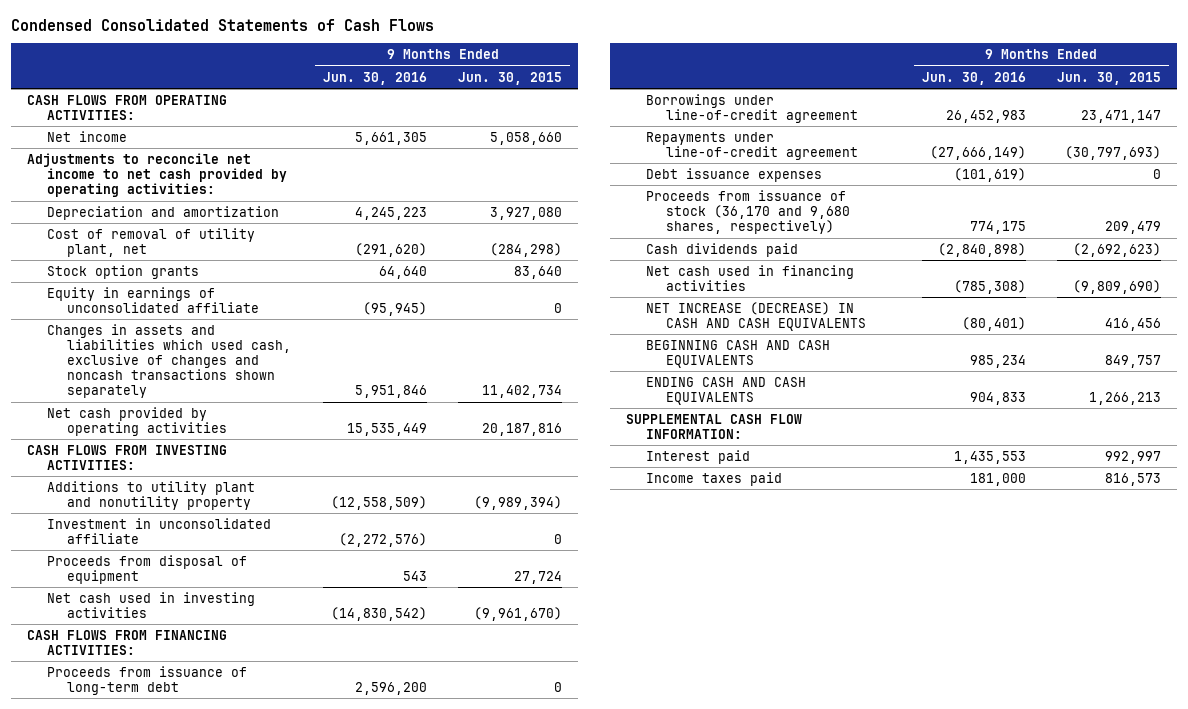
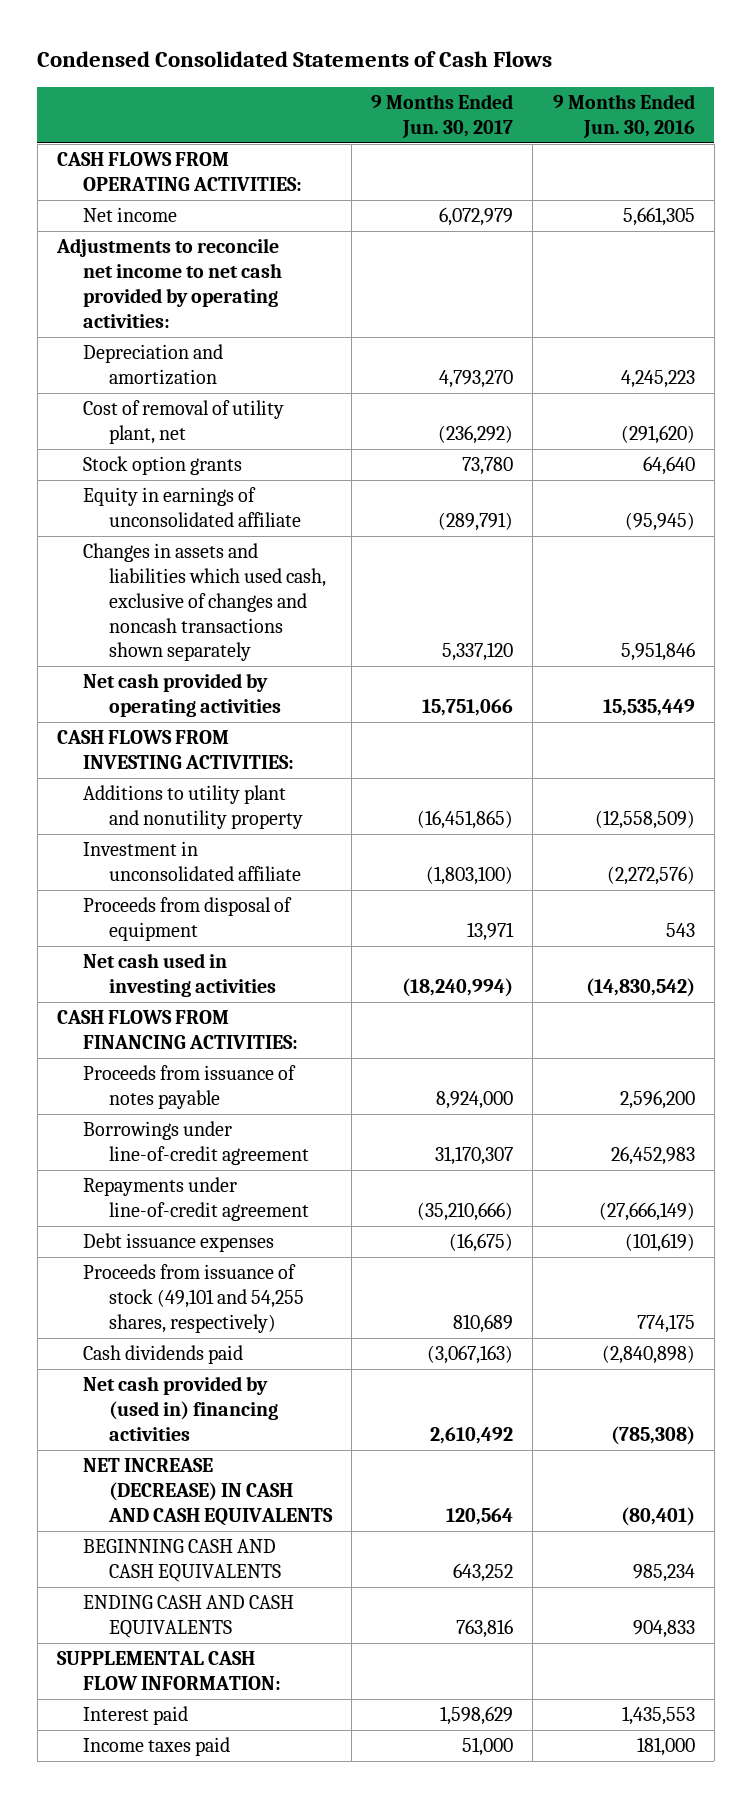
[458,71,563,85] Jun. 30, 2015 -> none
none -> [371,94,514,138] 9 Months Ended Jun. 30, 2017
[47,665,248,695] Proceeds from issuance of long-term debt -> [82,1065,296,1110] Proceeds from issuance of notes payable
[645,189,851,235] Proceeds from issuance of stock (36,170 and 9,680 shares, respectively) -> [82,1264,304,1333] Proceeds from issuance of stock (49,101 and 54,255 shares, respectively)
[645,264,854,291] Net cash used in financing activities -> [82,1376,278,1441] Net cash provided by (used in) financing activities

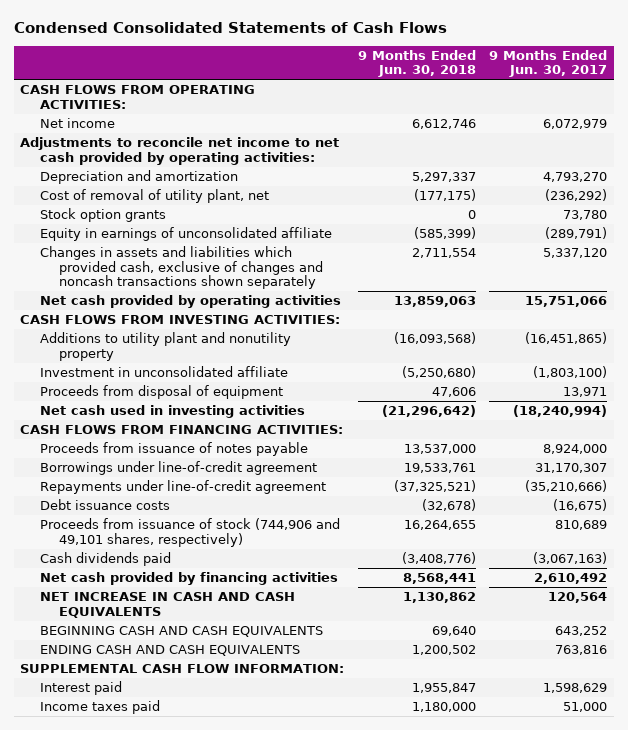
[552,94,695,138] 9 Months Ended Jun. 30, 2016 -> none
none -> [357,49,476,78] 9 Months Ended Jun. 30, 2018
[82,543,326,662] Changes in assets and liabilities which used cash, exclusive of changes and noncash transactions shown separately -> [39,246,324,289] Changes in assets and liabilities which provided cash, exclusive of changes and noncash transactions shown separately
[82,1233,274,1253] Debt issuance expenses -> [39,499,170,511] Debt issuance costs
[82,1264,304,1333] Proceeds from issuance of stock (49,101 and 54,255 shares, respectively) -> [39,518,340,547] Proceeds from issuance of stock (744,906 and 49,101 shares, respectively)
[82,1376,278,1441] Net cash provided by (used in) financing activities -> [39,572,338,586] Net cash provided by financing activities
[82,1458,333,1526] NET INCREASE (DECREASE) IN CASH AND CASH EQUIVALENTS -> [39,592,295,618] NET INCREASE IN CASH AND CASH EQUIVALENTS

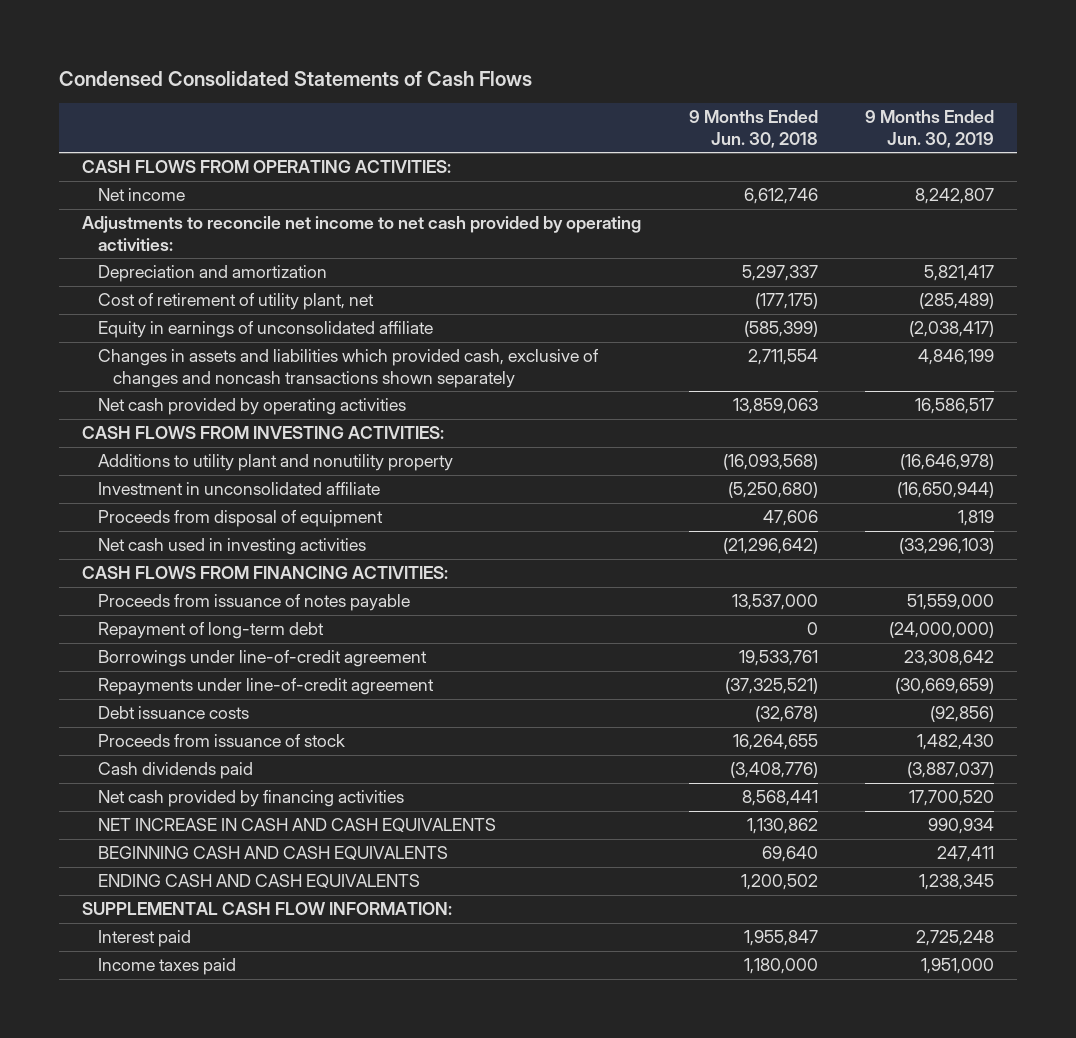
[489,49,608,78] 9 Months Ended Jun. 30, 2017 -> none
none -> [864,110,994,148] 9 Months Ended Jun. 30, 2019
[39,208,166,223] Stock option grants -> none
[39,189,269,204] Cost of removal of utility plant, net -> [97,293,374,311] Cost of retirement of utility plant, net
none -> [97,622,324,640] Repayment of long-term debt
[39,518,340,547] Proceeds from issuance of stock (744,906 and 49,101 shares, respectively) -> [97,734,345,748] Proceeds from issuance of stock

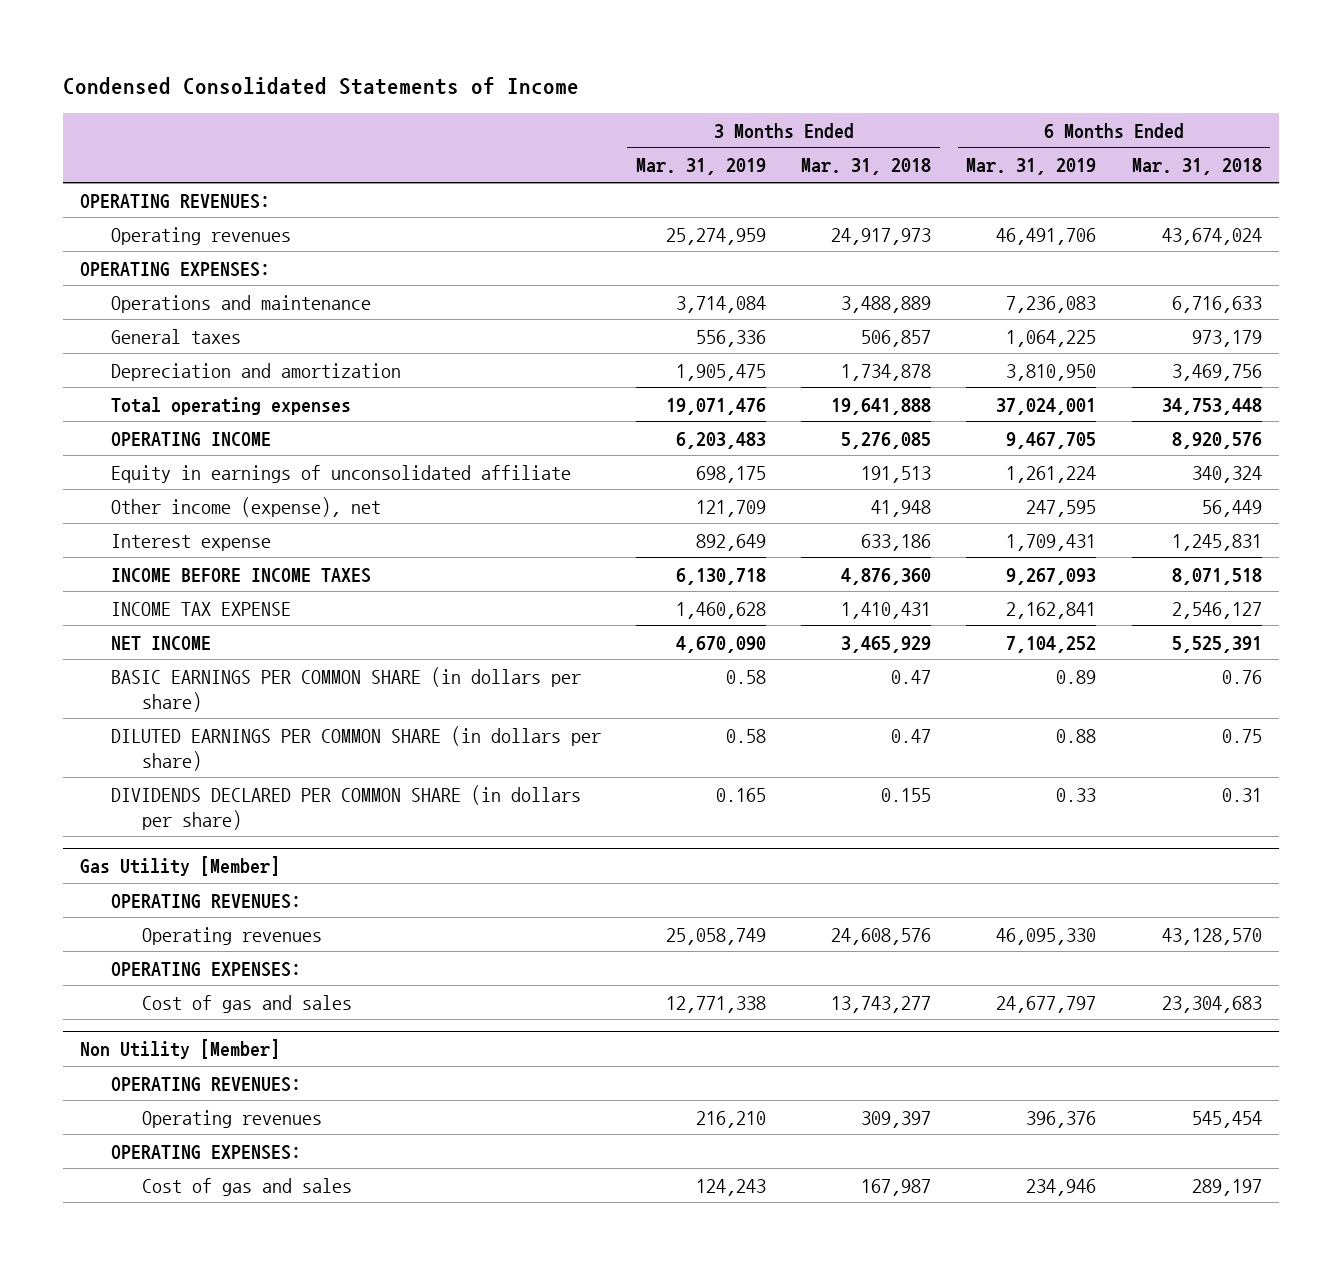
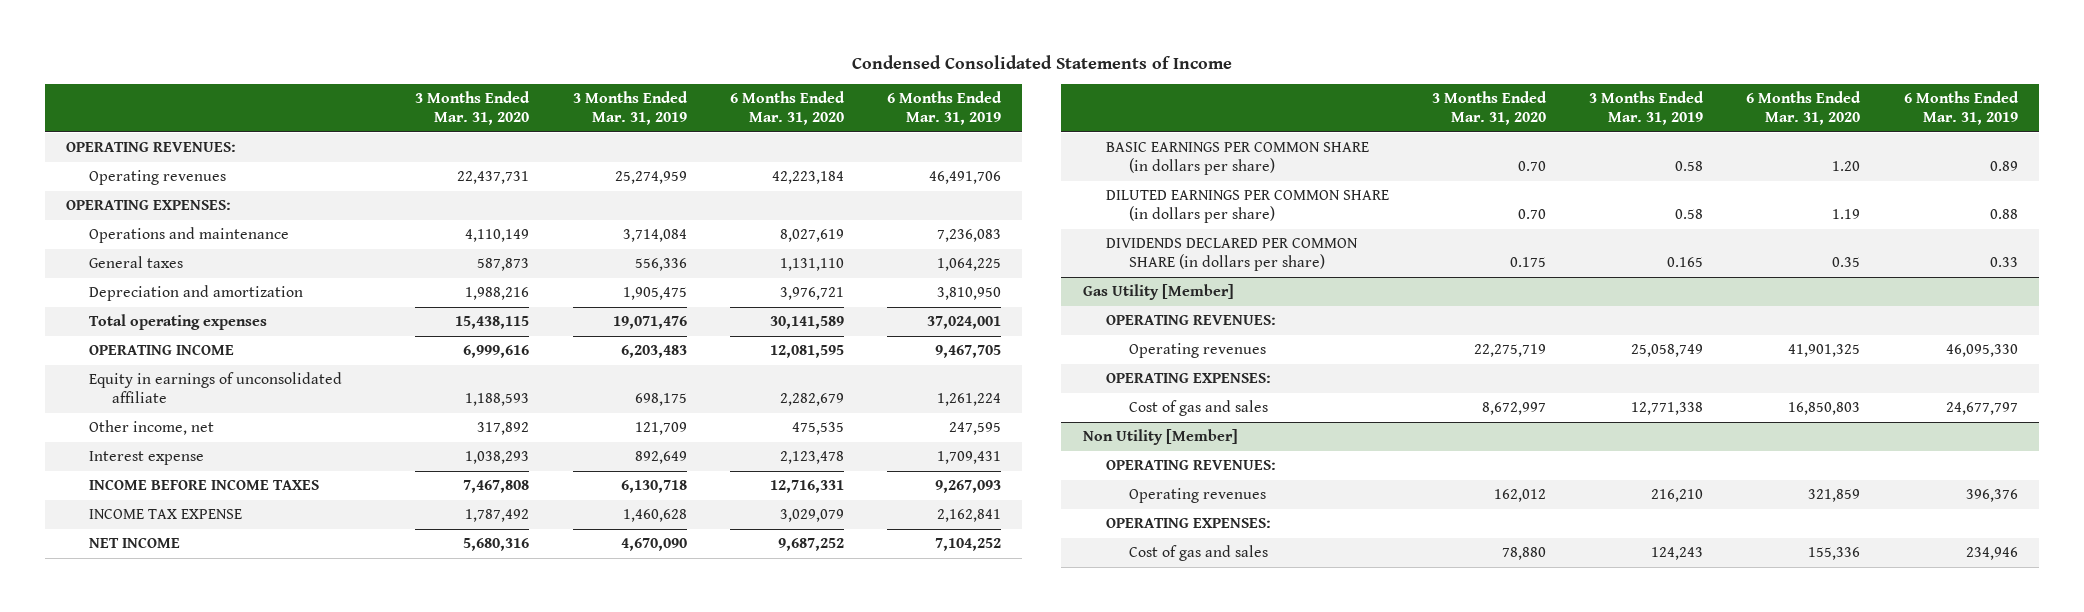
[801,158,932,176] Mar. 31, 2018 -> none
[1131,158,1262,176] Mar. 31, 2018 -> none
none -> [415,91,531,126] 3 Months Ended Mar. 31, 2020
none -> [729,91,845,126] 6 Months Ended Mar. 31, 2020
[111,496,382,517] Other income (expense), net -> [89,420,215,436] Other income, net

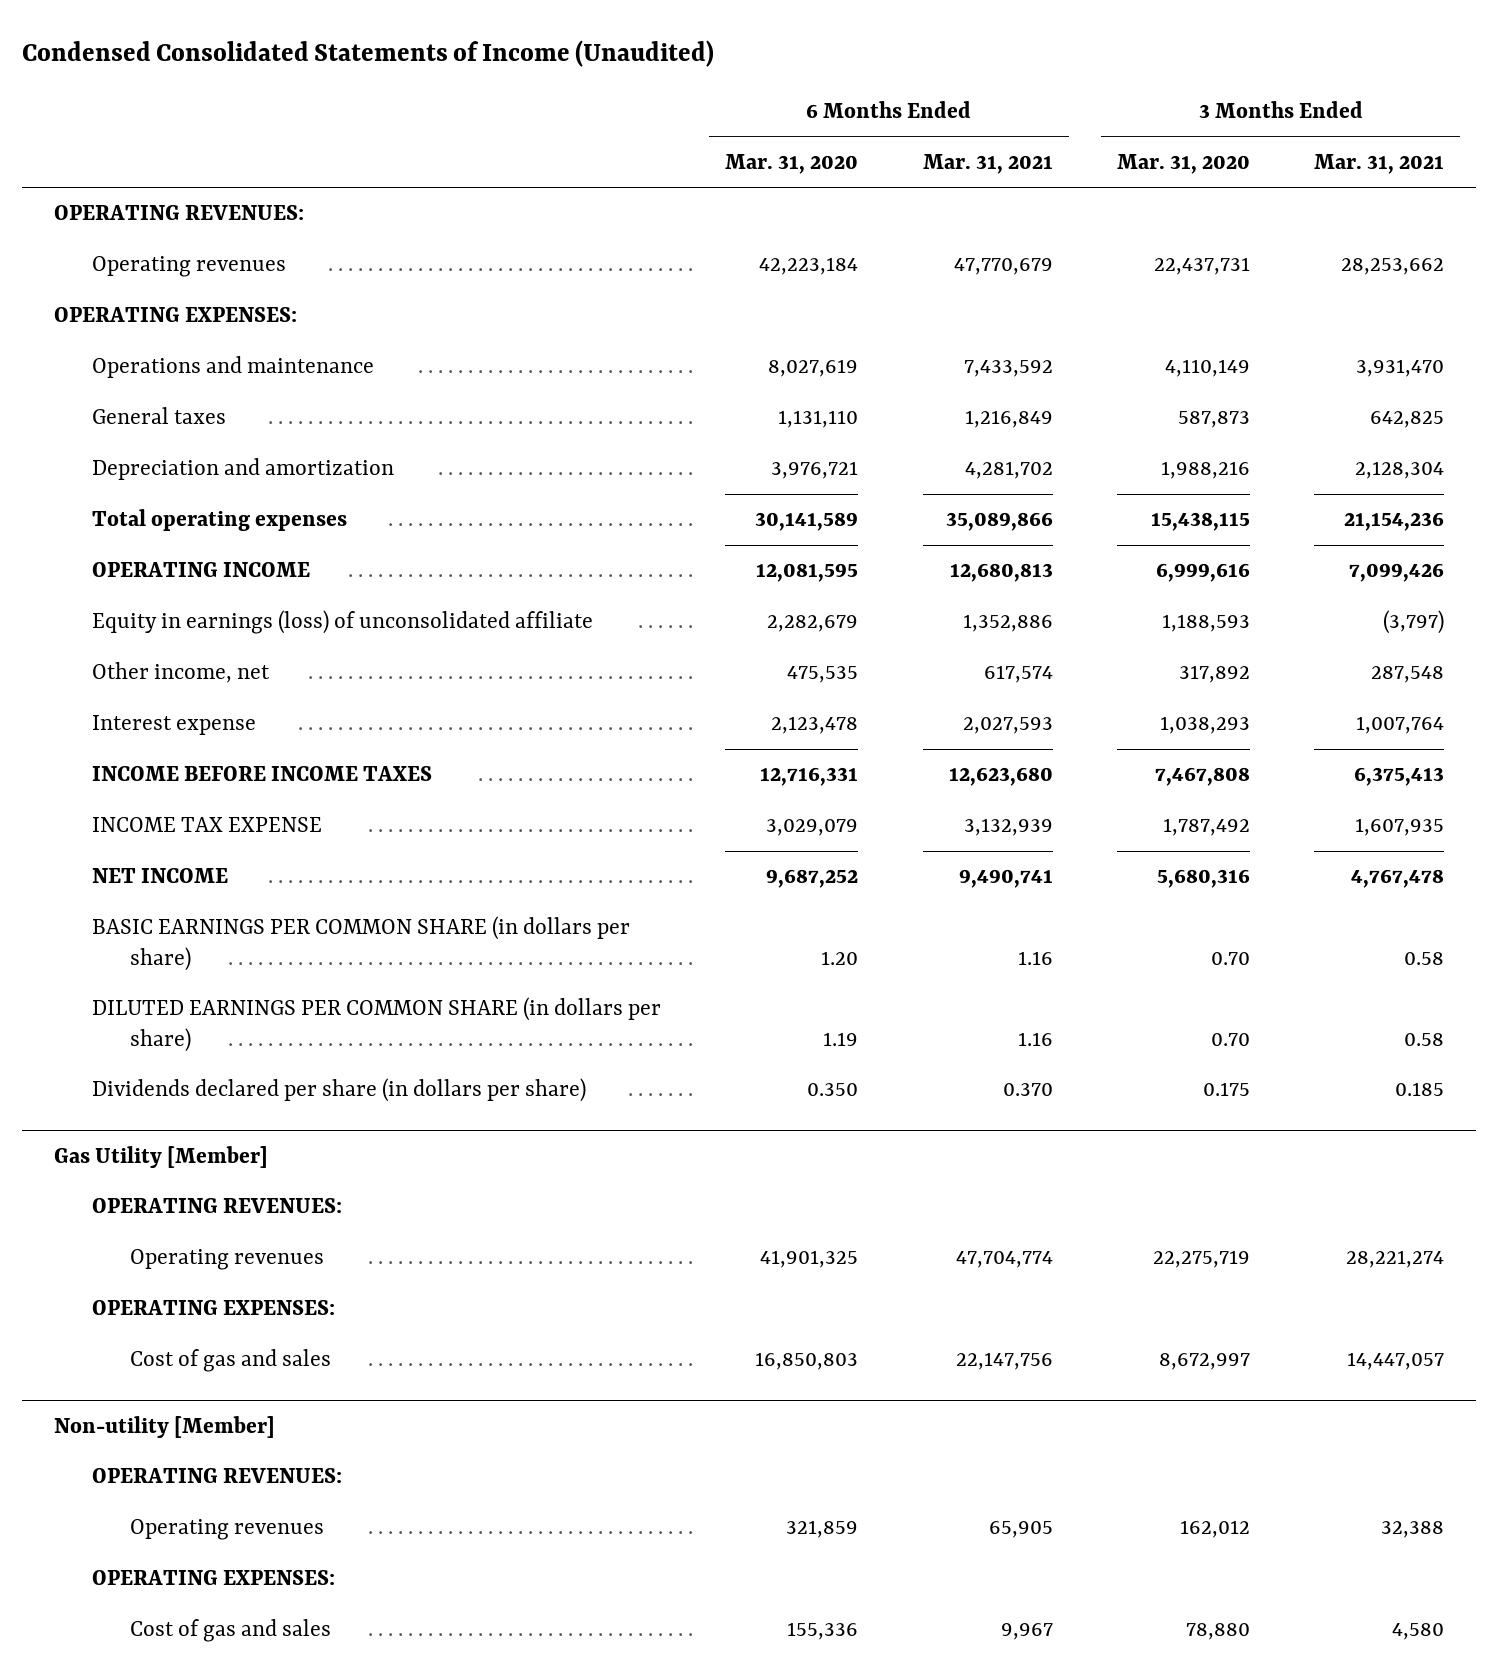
[851,54,1232,69] Condensed Consolidated Statements of Income -> [22,39,715,67] Condensed Consolidated Statements of Income (Unaudited)
[572,91,688,126] 3 Months Ended Mar. 31, 2019 -> none
[886,91,1002,126] 6 Months Ended Mar. 31, 2019 -> none
none -> [922,153,1053,174] Mar. 31, 2021
none -> [1314,153,1445,174] Mar. 31, 2021
[89,372,343,404] Equity in earnings of unconsolidated affiliate -> [92,610,594,635] Equity in earnings (loss) of unconsolidated affiliate
[1105,238,1358,272] DIVIDENDS DECLARED PER COMMON SHARE (in dollars per share) -> [92,1078,587,1103] Dividends declared per share (in dollars per share)
[1832,257,1861,268] 0.35 -> [807,1083,859,1097] 0.350
[1082,429,1238,446] Non Utility [Member] -> [54,1415,276,1438] Non-utility [Member]

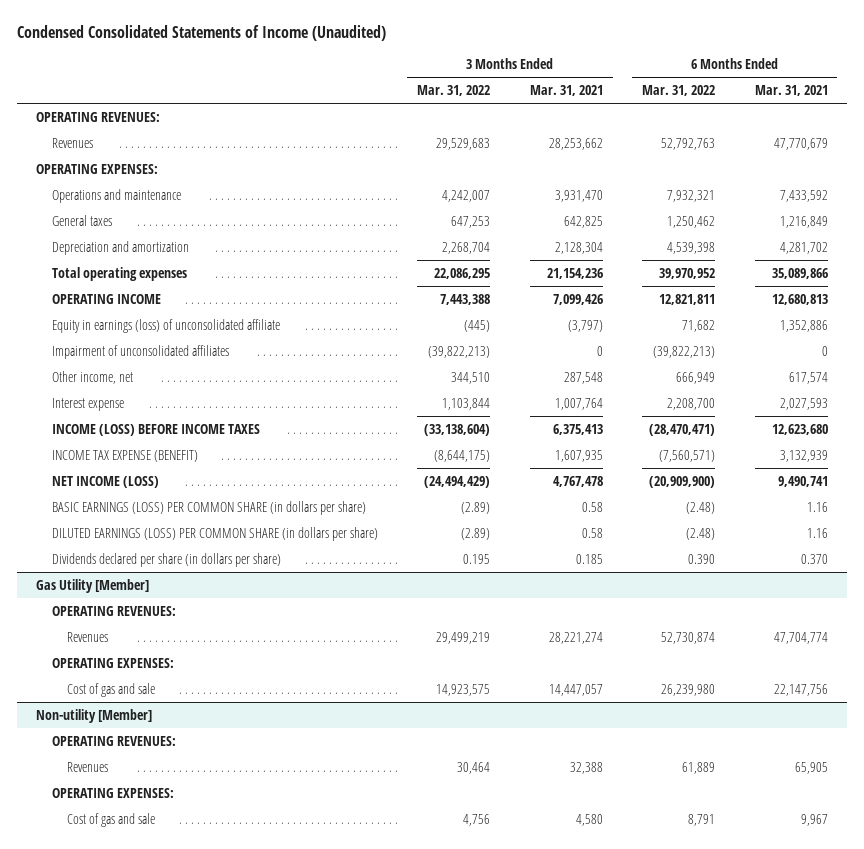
[725,153,859,174] Mar. 31, 2020 -> none
[1116,153,1250,174] Mar. 31, 2020 -> none
none -> [417,84,491,96] Mar. 31, 2022
none -> [642,84,716,96] Mar. 31, 2022
[92,256,287,278] Operating revenues -> [51,137,93,148] Revenues
none -> [51,344,229,359] Impairment of unconsolidated affiliates
[92,766,433,782] INCOME BEFORE INCOME TAXES -> [51,423,260,436] INCOME (LOSS) BEFORE INCOME TAXES
[92,817,323,833] INCOME TAX EXPENSE -> [51,449,198,462] INCOME TAX EXPENSE (BENEFIT)
[92,868,229,884] NET INCOME -> [51,475,159,488] NET INCOME (LOSS)
[92,916,631,972] BASIC EARNINGS PER COMMON SHARE (in dollars per share) -> [51,500,366,515] BASIC EARNINGS (LOSS) PER COMMON SHARE (in dollars per share)
[92,997,662,1053] DILUTED EARNINGS PER COMMON SHARE (in dollars per share) -> [51,526,378,541] DILUTED EARNINGS (LOSS) PER COMMON SHARE (in dollars per share)
[129,1249,324,1271] Operating revenues -> [67,631,109,642] Revenues
[129,1349,331,1373] Cost of gas and sales -> [67,682,156,697] Cost of gas and sale
[129,1519,324,1541] Operating revenues -> [67,761,109,772] Revenues
[129,1619,331,1643] Cost of gas and sales -> [67,812,156,827] Cost of gas and sale

